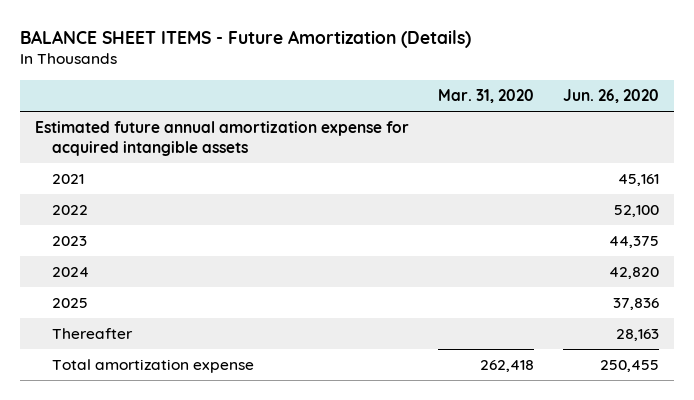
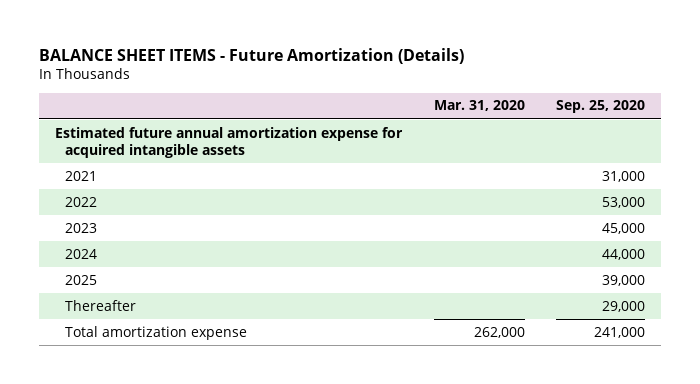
[563,89,660,104] Jun. 26, 2020 -> none
none -> [556,100,646,114] Sep. 25, 2020
[479,360,534,373] 262,418 -> [473,326,525,338] 262,000

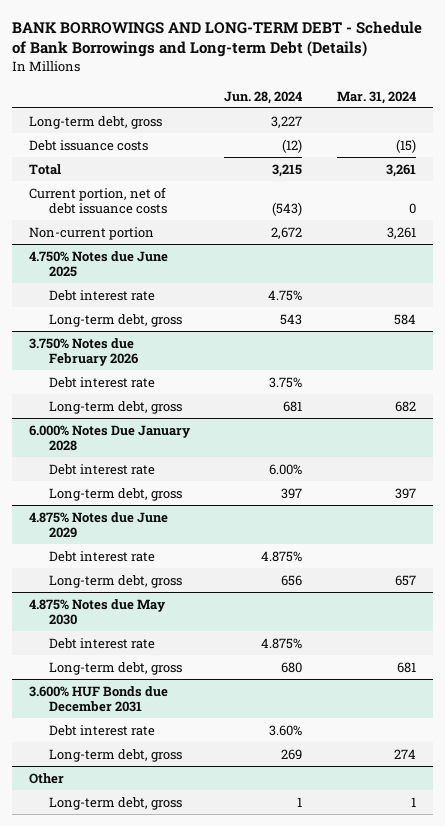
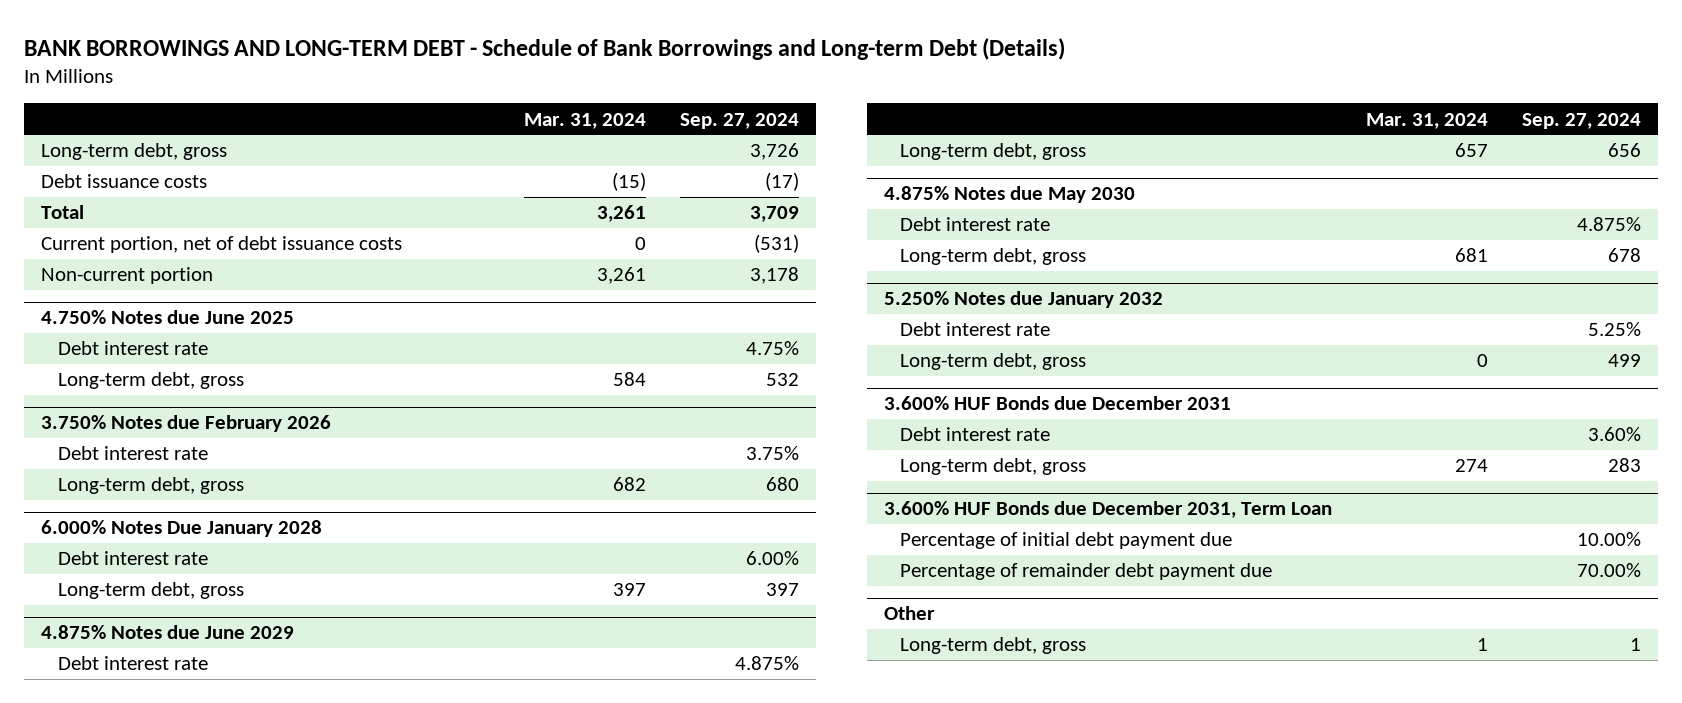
[224,90,303,104] Jun. 28, 2024 -> none
none -> [679,112,799,129] Sep. 27, 2024
none -> [883,291,1163,309] 5.250% Notes due January 2032
none -> [900,322,1051,337] Debt interest rate
none -> [900,353,1087,371] Long-term debt, gross
none -> [883,501,1332,519] 3.600% HUF Bonds due December 2031, Term Loan
none -> [900,532,1233,550] Percentage of initial debt payment due
none -> [900,563,1273,581] Percentage of remainder debt payment due

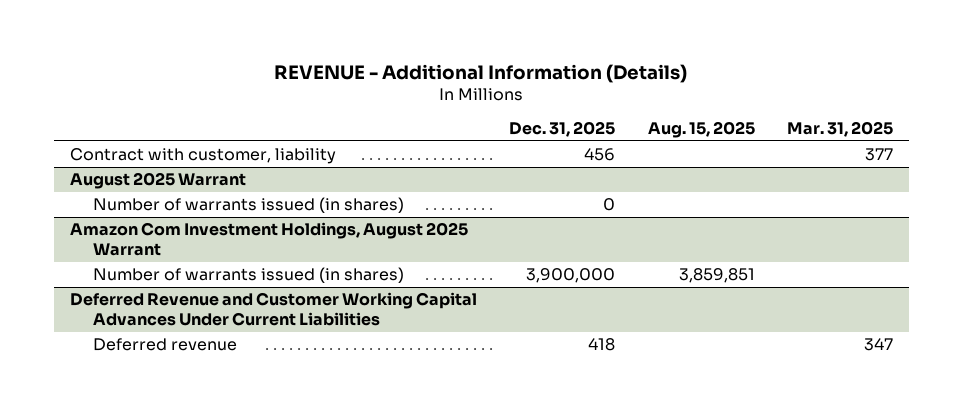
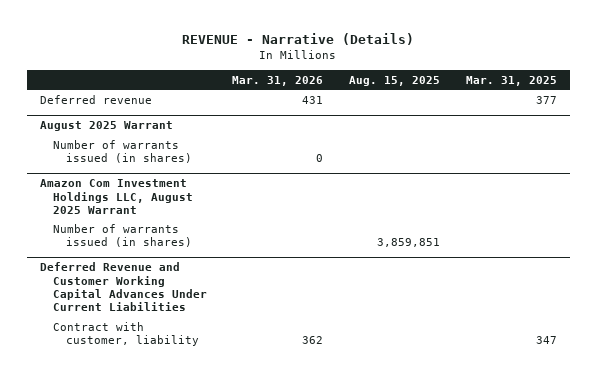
[274,63,688,83] REVENUE - Additional Information (Details) -> [182,33,415,46] REVENUE - Narrative (Details)
[509,121,616,138] Dec. 31, 2025 -> none
none -> [232,75,324,86] Mar. 31, 2026
[69,148,336,165] Contract with customer, liability -> [39,94,152,104] Deferred revenue
[69,222,468,257] Amazon Com Investment Holdings, August 2025 Warrant -> [39,179,193,214] Amazon Com Investment Holdings LLC, August 2025 Warrant
[93,338,238,352] Deferred revenue -> [52,321,199,346] Contract with customer, liability

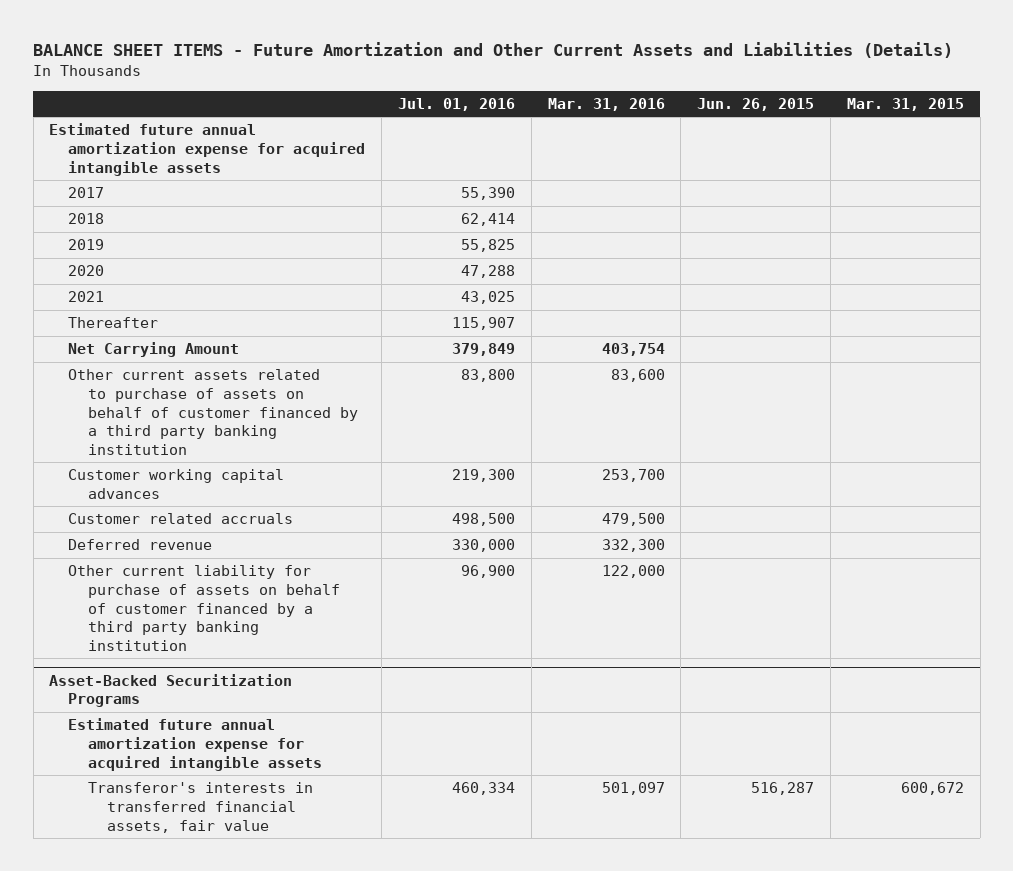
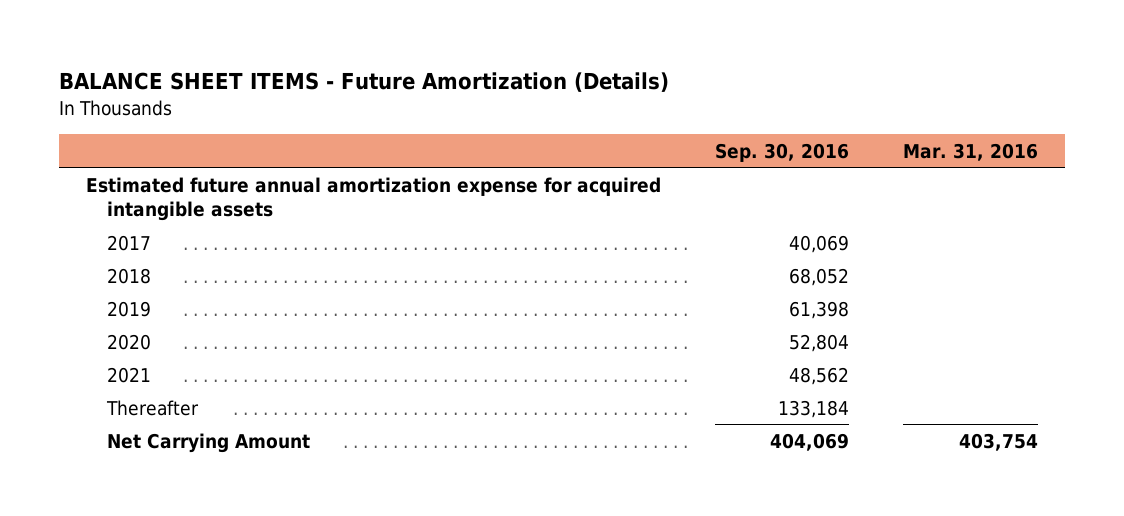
[33,41,954,58] BALANCE SHEET ITEMS - Future Amortization and Other Current Assets and Liabilities (Details) -> [59,71,670,92] BALANCE SHEET ITEMS - Future Amortization (Details)
[398,97,516,111] Jul. 01, 2016 -> none
[697,97,815,111] Jun. 26, 2015 -> none
[846,97,964,111] Mar. 31, 2015 -> none
none -> [715,142,850,162] Sep. 30, 2016
[68,369,358,455] Other current assets related to purchase of assets on behalf of customer financed by a third party banking institution -> none
[68,469,285,499] Customer working capital advances -> none
[68,513,294,525] Customer related accruals -> none
[68,539,213,551] Deferred revenue -> none
[68,565,340,651] Other current liability for purchase of assets on behalf of customer financed by a third party banking institution -> none
[49,673,293,708] Asset-Backed Securitization Programs -> none
[68,718,322,771] Estimated future annual amortization expense for acquired intangible assets -> none
[87,782,313,833] Transferor's interests in transferred financial assets, fair value -> none

